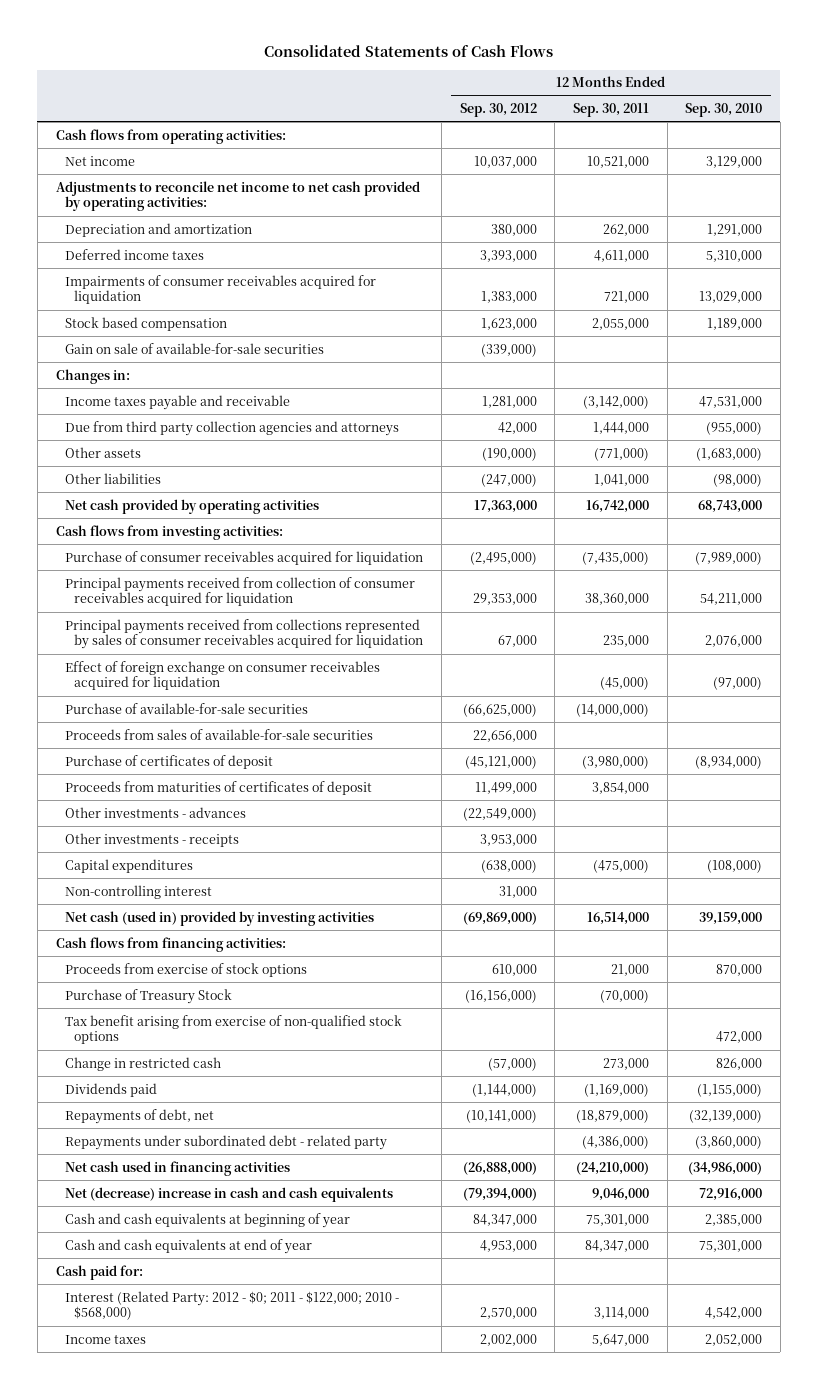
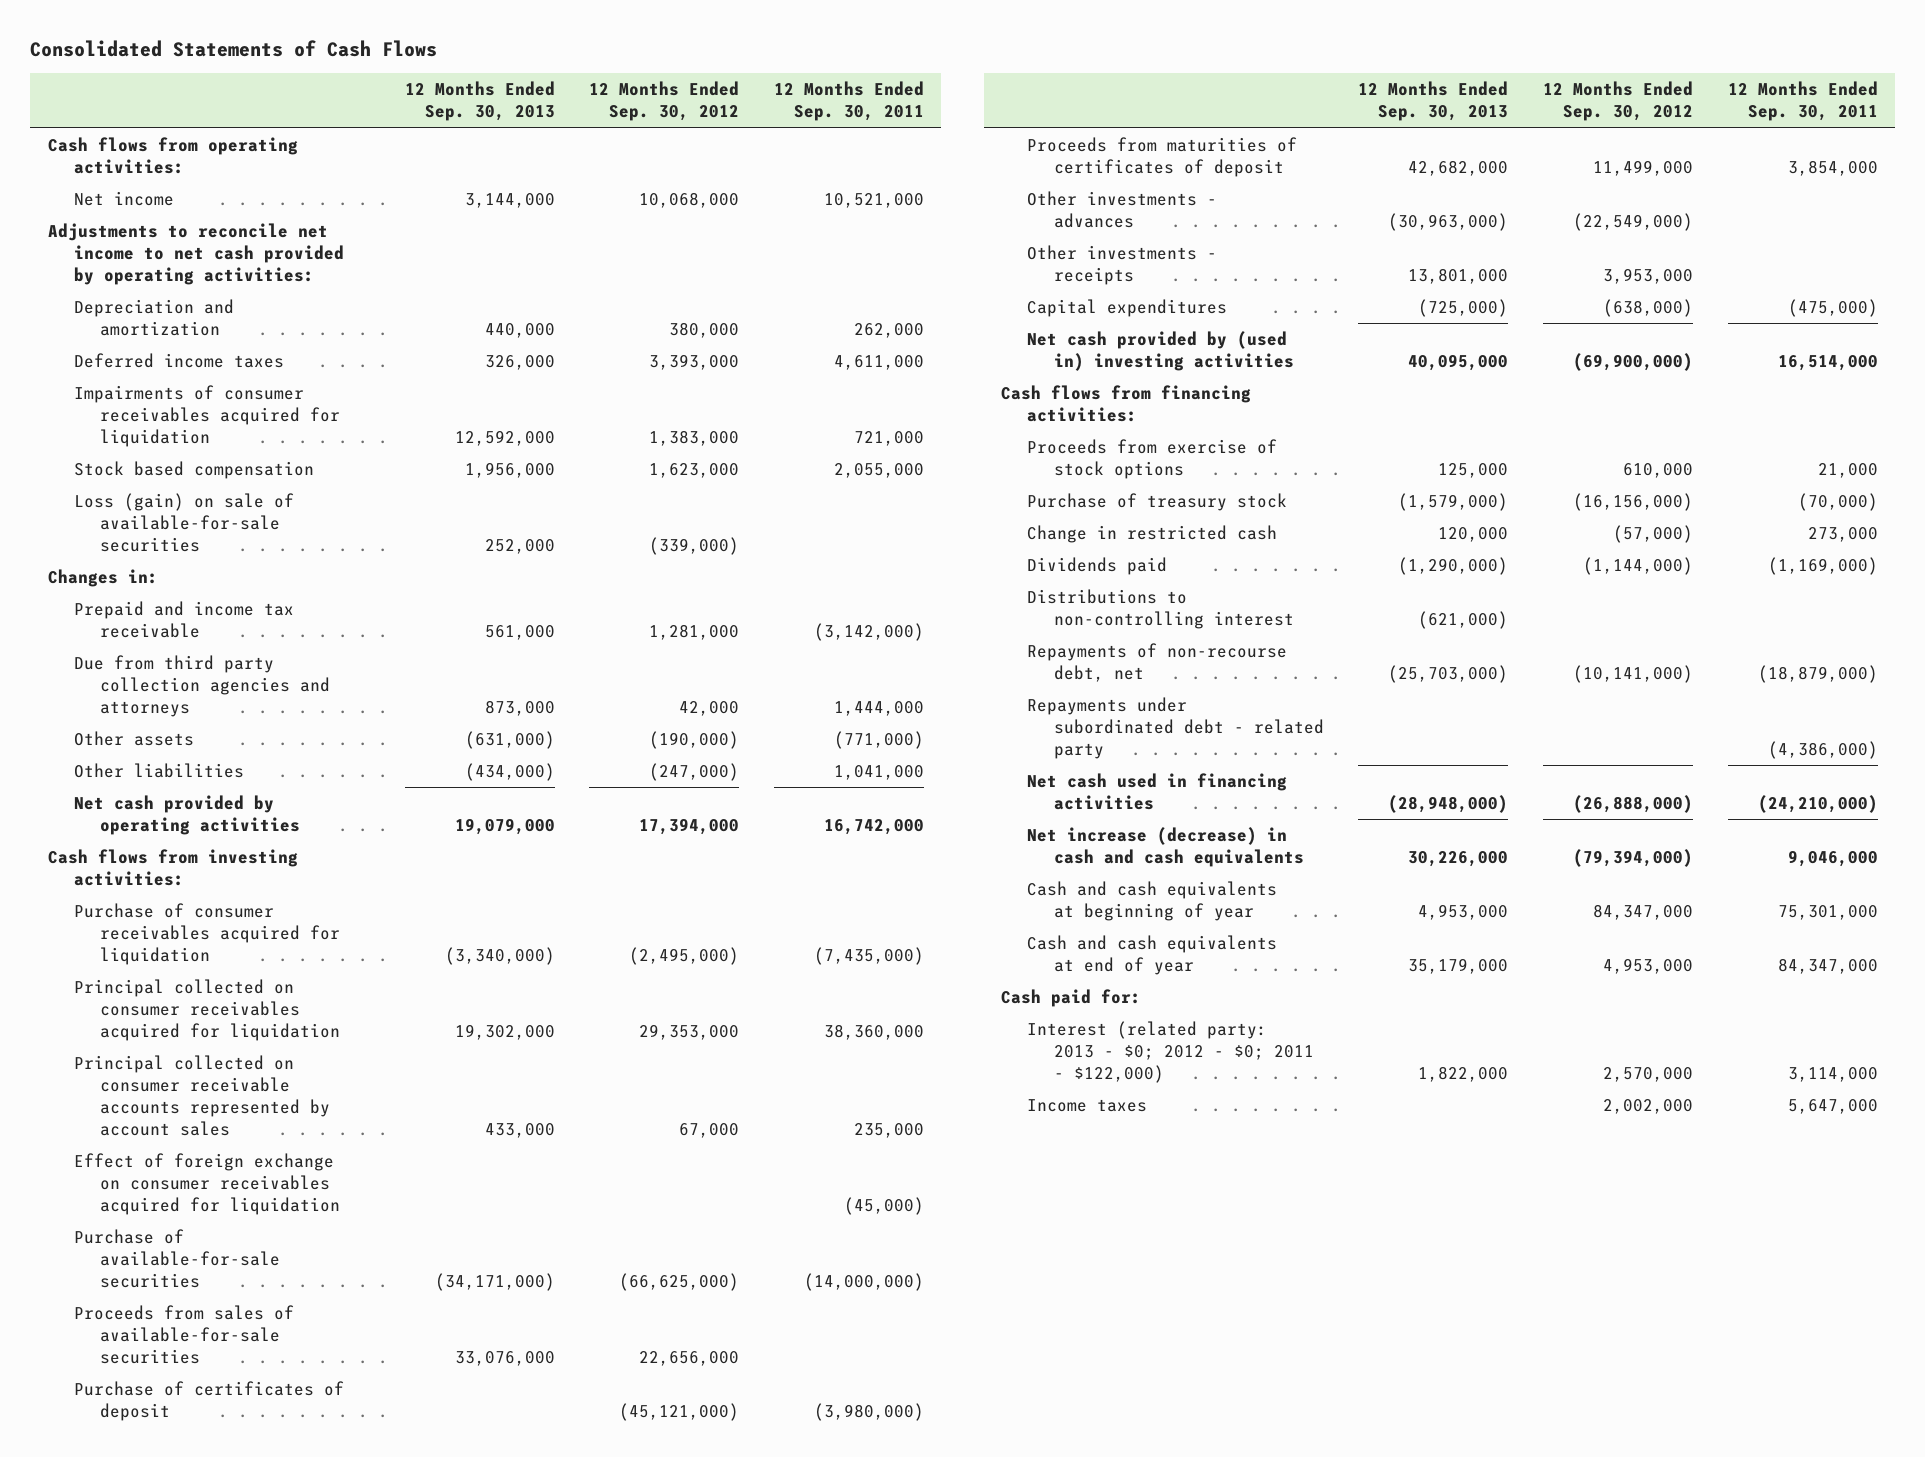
[685,103,763,118] Sep. 30, 2010 -> none
none -> [404,81,555,122] 12 Months Ended Sep. 30, 2013
[473,155,537,168] 10,037,000 -> [639,192,740,209] 10,068,000
[65,342,325,354] Gain on sale of available-for-sale securities -> [73,493,294,552] Loss (gain) on sale of available-for-sale securities
[65,394,291,410] Income taxes payable and receivable -> [73,601,294,638] Prepaid and income tax receivable
[473,499,537,513] 17,363,000 -> [639,817,740,835] 17,394,000
[65,576,416,607] Principal payments received from collection of consumer receivables acquired for liquidation -> [73,979,341,1041] Principal collected on consumer receivables acquired for liquidation
[65,618,424,650] Principal payments received from collections represented by sales of consumer receivables acquired for liquidation -> [73,1055,331,1136] Principal collected on consumer receivable accounts represented by account sales
[65,884,213,899] Non-controlling interest -> none
[65,910,375,926] Net cash (used in) provided by investing activities -> [1027,331,1294,371] Net cash provided by (used in) investing activities
[462,911,537,925] (69,869,000) -> [1572,352,1693,371] (69,900,000)
[65,1014,403,1045] Tax benefit arising from exercise of non-qualified stock options -> none
[65,988,233,1004] Purchase of Treasury Stock -> [1027,493,1288,512] Purchase of treasury stock
none -> [1027,589,1294,629] Distributions to non-controlling interest
[65,1108,215,1124] Repayments of debt, net -> [1027,643,1288,682] Repayments of non-recourse debt, net
[65,1186,394,1202] Net (decrease) increase in cash and cash equivalents -> [1027,827,1304,867] Net increase (decrease) in cash and cash equivalents
[65,1290,400,1321] Interest (Related Party: 2012 - $0; 2011 - $122,000; 2010 - $568,000) -> [1027,1021,1314,1083] Interest (related party: 2013 - $0; 2012 - $0; 2011 - $122,000)

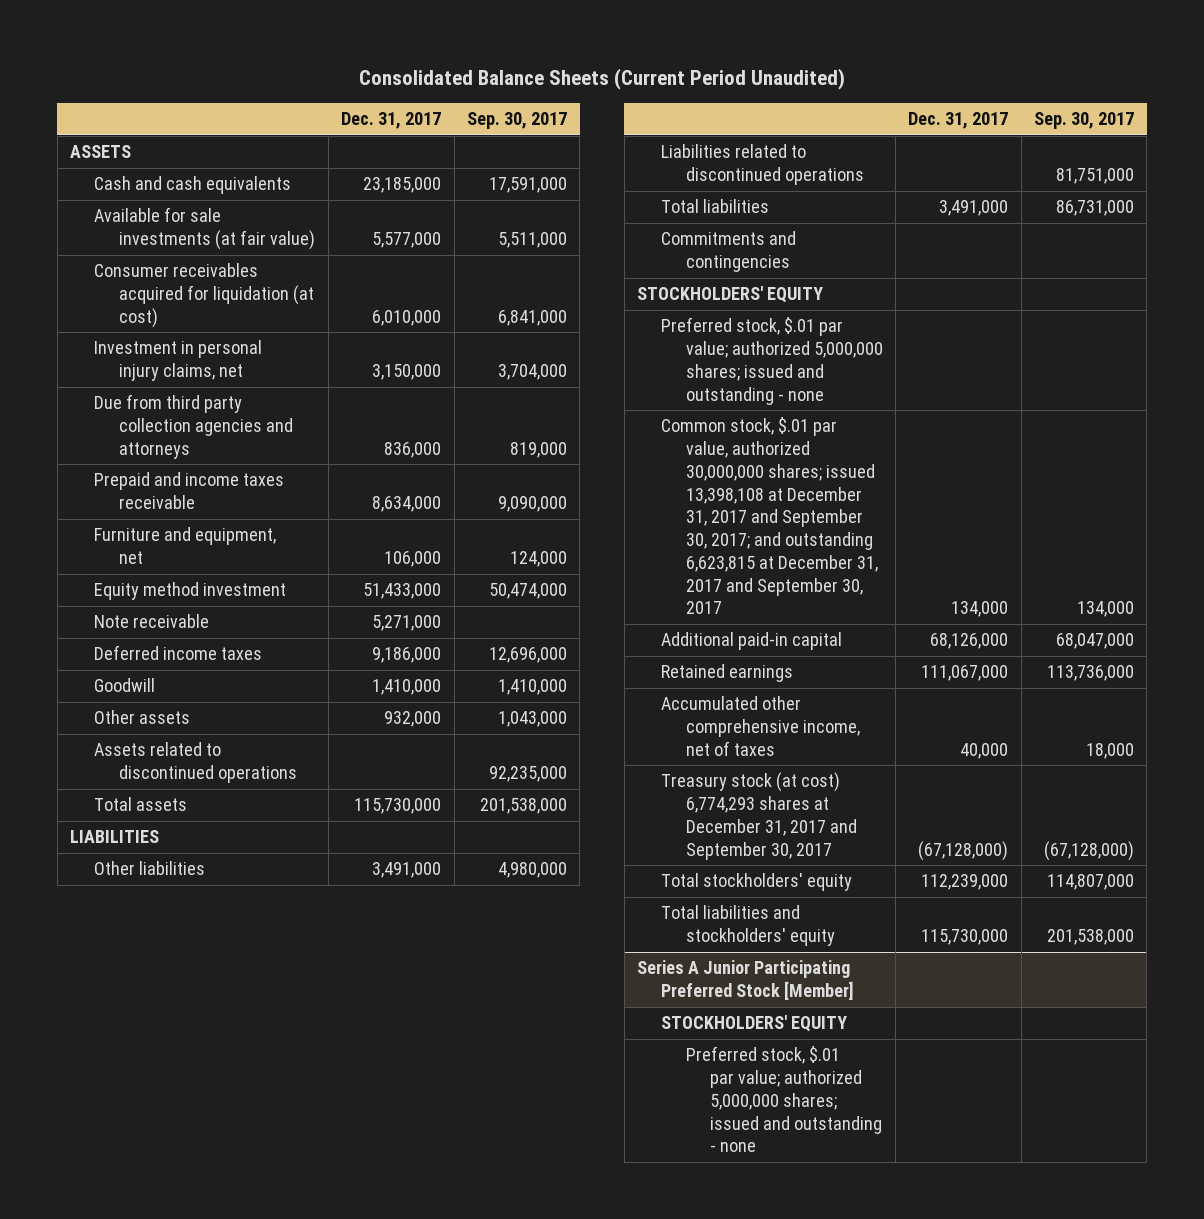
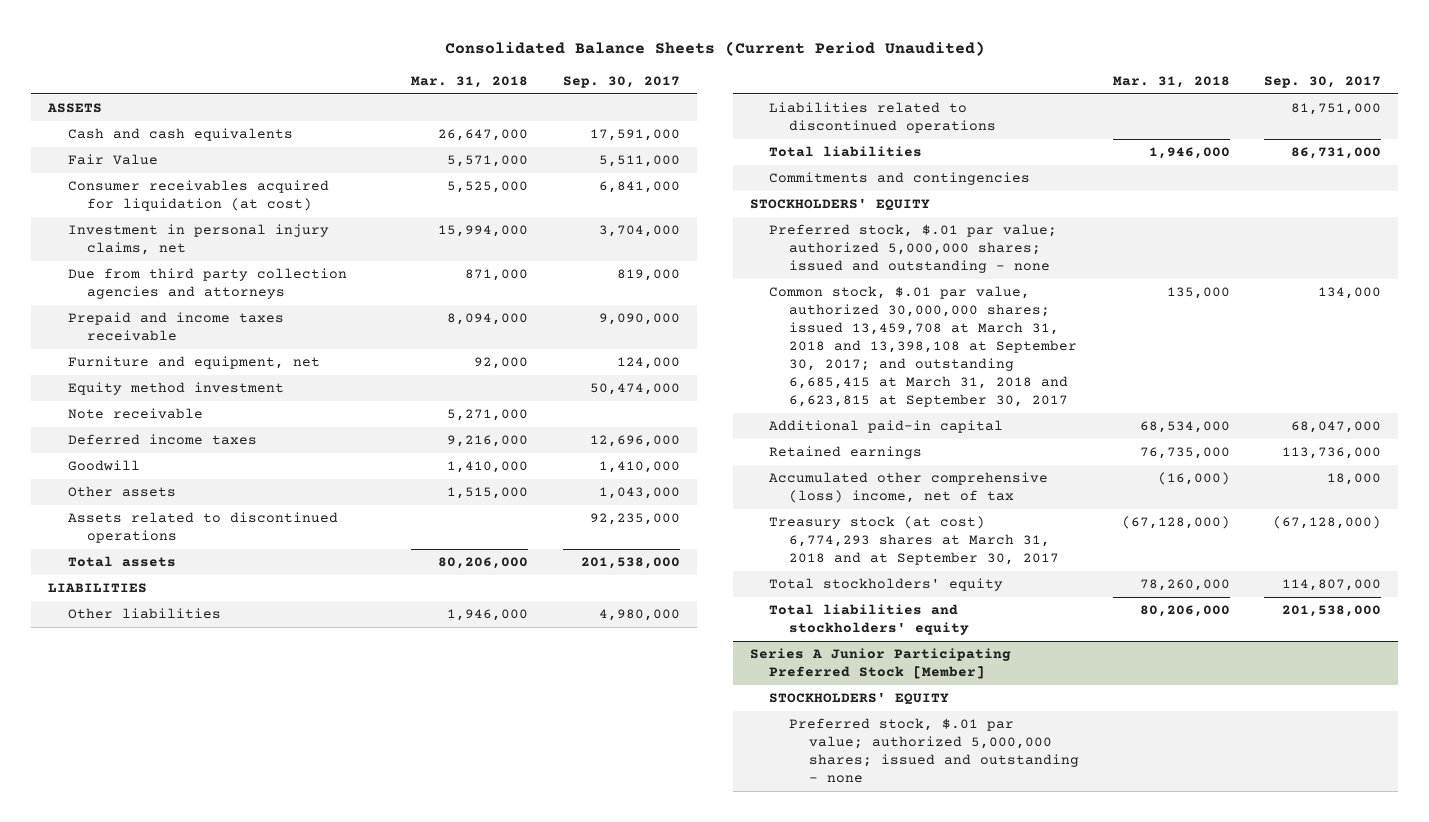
[341,112,442,130] Dec. 31, 2017 -> none
none -> [411,75,529,88] Mar. 31, 2018
[94,207,315,251] Available for sale investments (at fair value) -> [67,154,158,166] Fair Value
[661,417,878,615] Common stock, $.01 par value, authorized 30,000,000 shares; issued 13,398,108 at December 31, 2017 and September 30, 2017; and outstanding 6,623,815 at December 31, 2017 and September 30, 2017 -> [769,286,1078,407] Common stock, $.01 par value, authorized 30,000,000 shares; issued 13,459,708 at March 31, 2018 and 13,398,108 at September 30, 2017; and outstanding 6,685,415 at March 31, 2018 and 6,623,815 at September 30, 2017
[661,696,860,756] Accumulated other comprehensive income, net of taxes -> [769,472,1049,504] Accumulated other comprehensive (loss) income, net of tax
[661,772,857,860] Treasury stock (at cost) 6,774,293 shares at December 31, 2017 and September 30, 2017 -> [769,516,1060,566] Treasury stock (at cost) 6,774,293 shares at March 31, 2018 and at September 30, 2017

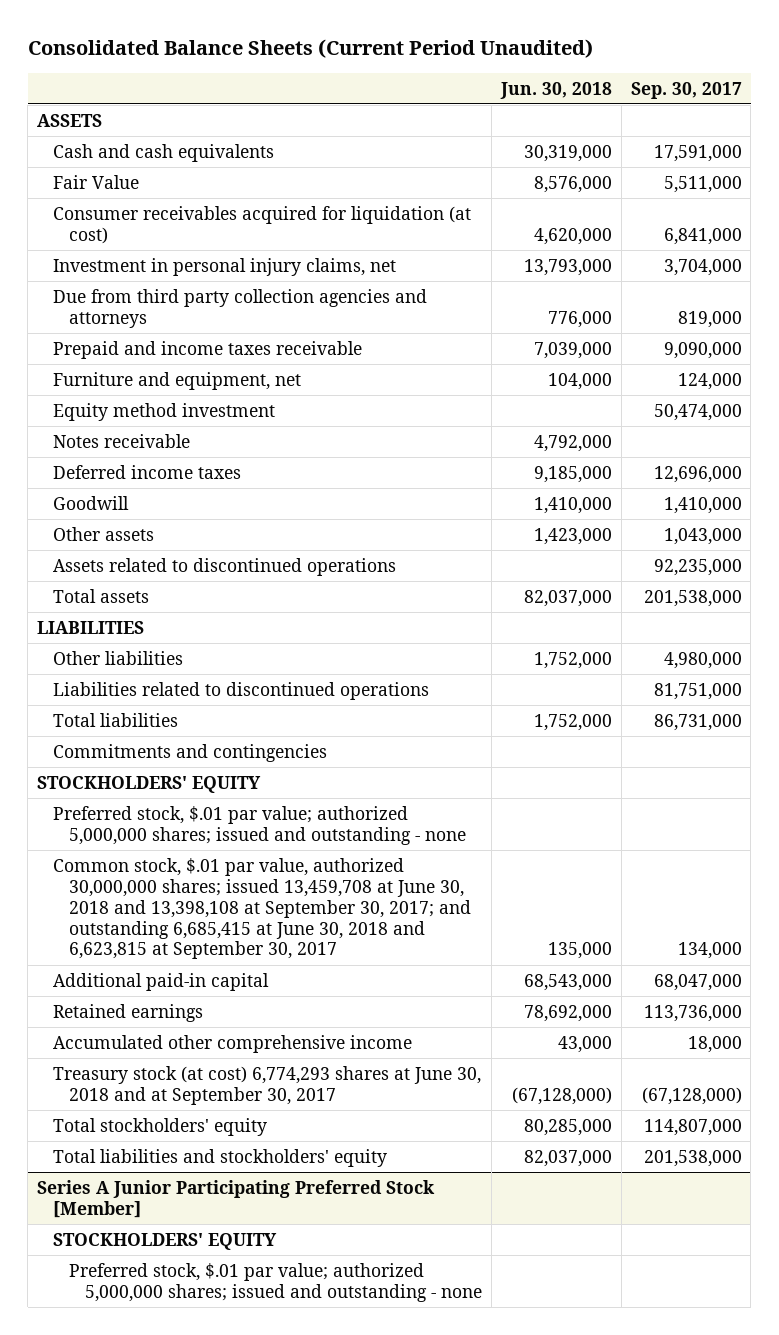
[411,75,529,88] Mar. 31, 2018 -> none
none -> [499,81,612,99] Jun. 30, 2018
[67,408,203,420] Note receivable -> [53,433,191,448] Notes receivable
[769,286,1078,407] Common stock, $.01 par value, authorized 30,000,000 shares; issued 13,459,708 at March 31, 2018 and 13,398,108 at September 30, 2017; and outstanding 6,685,415 at March 31, 2018 and 6,623,815 at September 30, 2017 -> [53,857,472,960] Common stock, $.01 par value, authorized 30,000,000 shares; issued 13,459,708 at June 30, 2018 and 13,398,108 at September 30, 2017; and outstanding 6,685,415 at June 30, 2018 and 6,623,815 at September 30, 2017
[769,472,1049,504] Accumulated other comprehensive (loss) income, net of tax -> [53,1034,413,1053] Accumulated other comprehensive income
[769,516,1060,566] Treasury stock (at cost) 6,774,293 shares at March 31, 2018 and at September 30, 2017 -> [53,1065,482,1105] Treasury stock (at cost) 6,774,293 shares at June 30, 2018 and at September 30, 2017

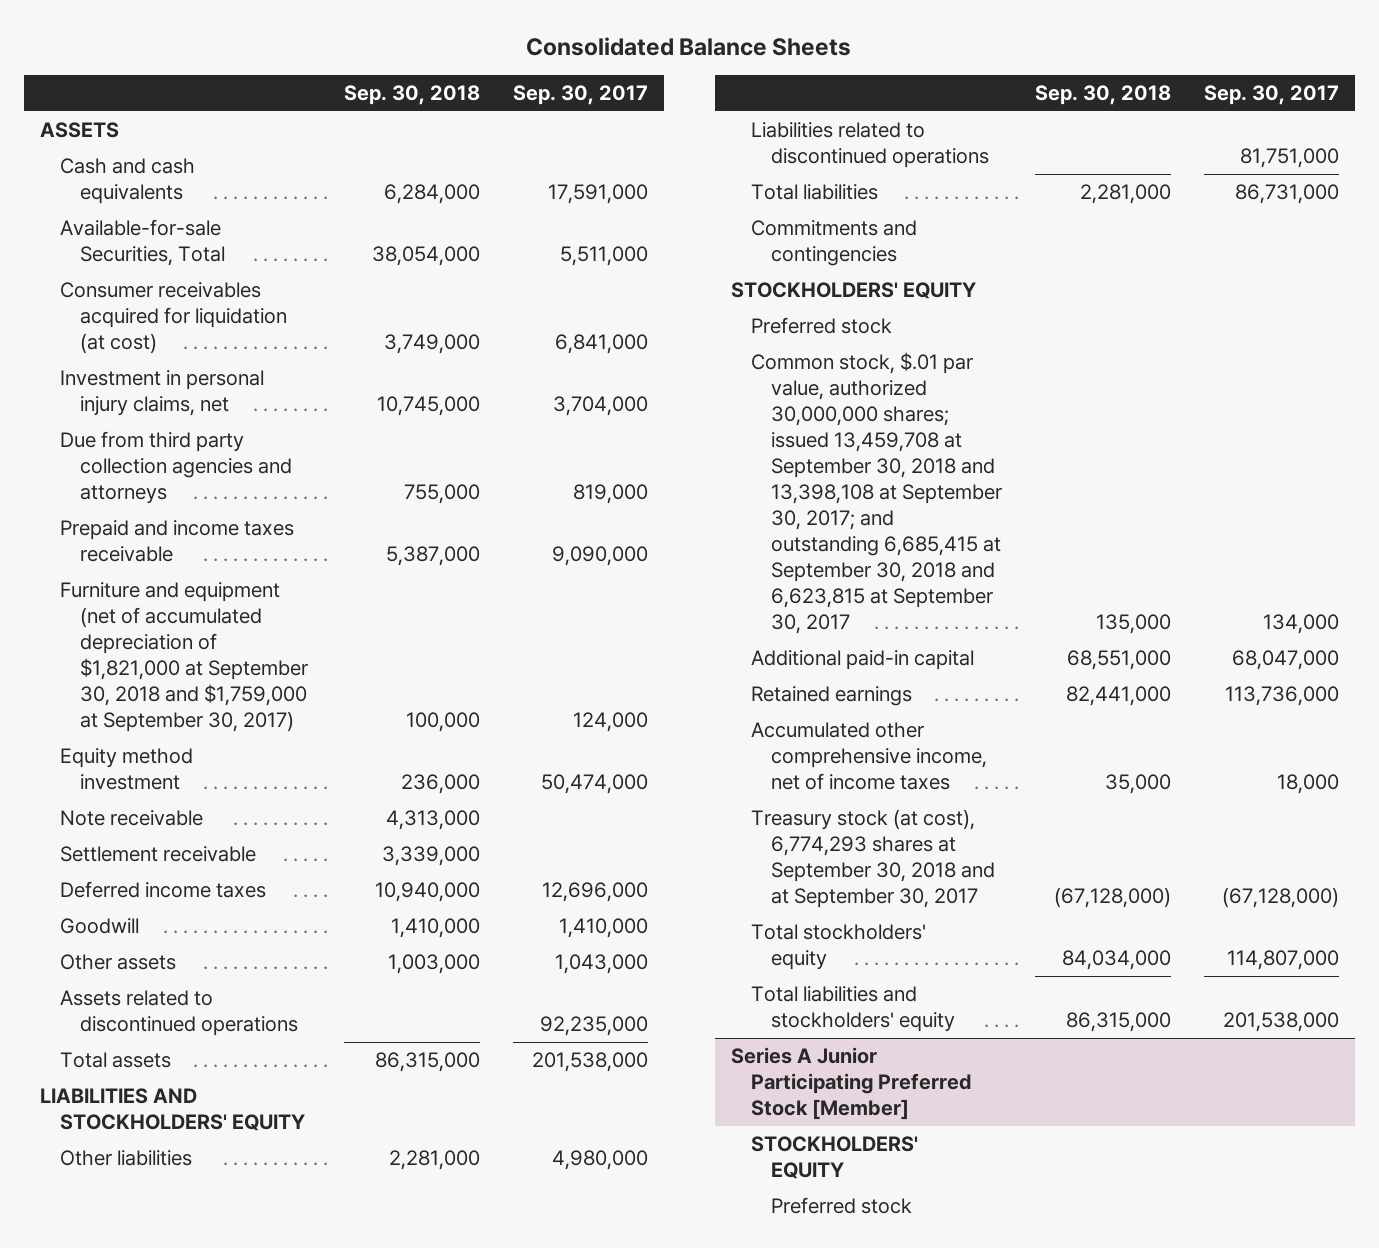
[27,39,593,59] Consolidated Balance Sheets (Current Period Unaudited) -> [526,36,852,56] Consolidated Balance Sheets
[499,81,612,99] Jun. 30, 2018 -> none
none -> [343,85,480,106] Sep. 30, 2018
[53,174,140,189] Fair Value -> [60,218,226,267] Available-for-sale Securities, Total
[53,371,302,390] Furniture and equipment, net -> [60,581,309,733] Furniture and equipment (net of accumulated depreciation of $1,821,000 at September 30, 2018 and $1,759,000 at September 30, 2017)
[53,433,191,448] Notes receivable -> [60,809,204,826] Note receivable
none -> [60,845,257,862] Settlement receivable
[37,620,145,634] LIABILITIES -> none
none -> [39,1087,306,1132] LIABILITIES AND STOCKHOLDERS' EQUITY
[53,805,467,845] Preferred stock, $.01 par value; authorized 5,000,000 shares; issued and outstanding - none -> [751,316,893,334] Preferred stock
[53,857,472,960] Common stock, $.01 par value, authorized 30,000,000 shares; issued 13,459,708 at June 30, 2018 and 13,398,108 at September 30, 2017; and outstanding 6,685,415 at June 30, 2018 and 6,623,815 at September 30, 2017 -> [751,351,1003,635] Common stock, $.01 par value, authorized 30,000,000 shares; issued 13,459,708 at September 30, 2018 and 13,398,108 at September 30, 2017; and outstanding 6,685,415 at September 30, 2018 and 6,623,815 at September 30, 2017
[53,1034,413,1053] Accumulated other comprehensive income -> [751,721,988,791] Accumulated other comprehensive income, net of income taxes
[53,1065,482,1105] Treasury stock (at cost) 6,774,293 shares at June 30, 2018 and at September 30, 2017 -> [751,808,996,909] Treasury stock (at cost), 6,774,293 shares at September 30, 2018 and at September 30, 2017
[69,1262,483,1302] Preferred stock, $.01 par value; authorized 5,000,000 shares; issued and outstanding - none -> [771,1196,913,1214] Preferred stock

